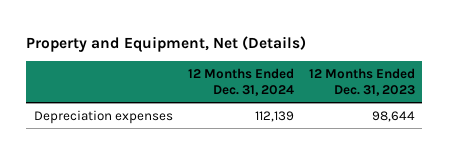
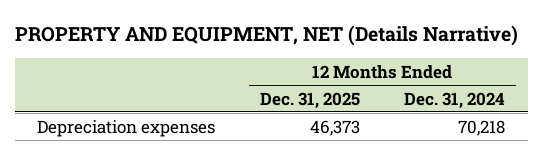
[26,35,307,52] Property and Equipment, Net (Details) -> [14,25,518,47] PROPERTY AND EQUIPMENT, NET (Details Narrative)
[308,67,415,97] 12 Months Ended Dec. 31, 2023 -> none
none -> [259,91,360,109] Dec. 31, 2025
[254,110,294,122] 112,139 -> [458,119,506,136] 70,218

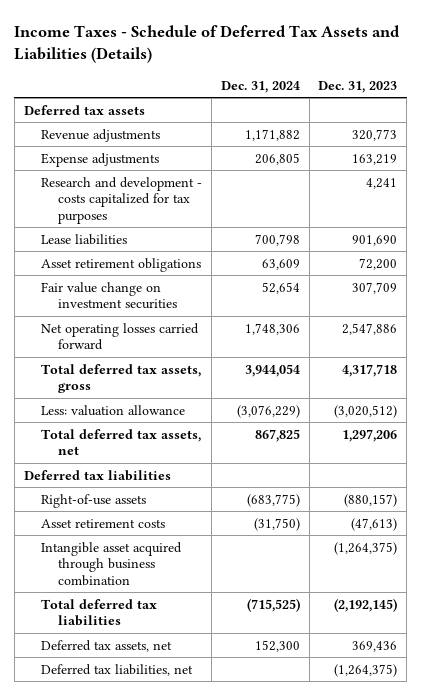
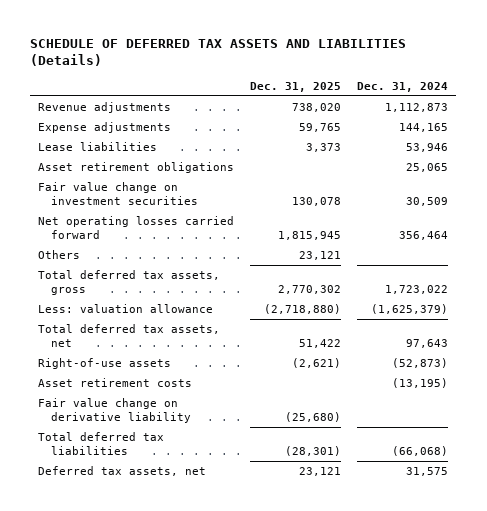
[14,24,401,63] Income Taxes - Schedule of Deferred Tax Assets and Liabilities (Details) -> [30,38,407,66] SCHEDULE OF DEFERRED TAX ASSETS AND LIABILITIES (Details)
[318,80,398,93] Dec. 31, 2023 -> none
none -> [250,81,342,92] Dec. 31, 2025
[23,104,145,115] Deferred tax assets -> none
[41,176,203,224] Research and development - costs capitalized for tax purposes -> none
[23,469,171,481] Deferred tax liabilities -> none
[41,541,183,586] Intangible asset acquired through business combination -> none
[41,663,194,676] Deferred tax liabilities, net -> none
[244,128,300,141] 1,171,882 -> [385,103,449,113] 1,112,873
[254,152,300,165] 206,805 -> [399,123,449,133] 144,165
[254,233,300,246] 700,798 -> [406,143,449,153] 53,946
[261,258,300,270] 63,609 -> [406,163,449,173] 25,065
[261,281,300,294] 52,654 -> [406,197,449,207] 30,509
[244,322,300,335] 1,748,306 -> [399,231,449,241] 356,464
none -> [38,250,81,260] Others
[244,363,300,377] 3,944,054 -> [385,285,449,295] 1,723,022
[236,404,300,418] (3,076,229) -> [371,304,449,315] (1,625,379)
[254,428,300,442] 867,825 -> [406,339,449,349] 97,643
[246,493,300,507] (683,775) -> [392,358,449,369] (52,873)
[253,517,300,531] (31,750) -> [392,378,449,389] (13,195)
none -> [38,398,191,424] Fair value change on derivative liability
[246,597,300,612] (715,525) -> [392,446,449,457] (66,068)
[254,639,300,652] 152,300 -> [406,467,449,477] 31,575

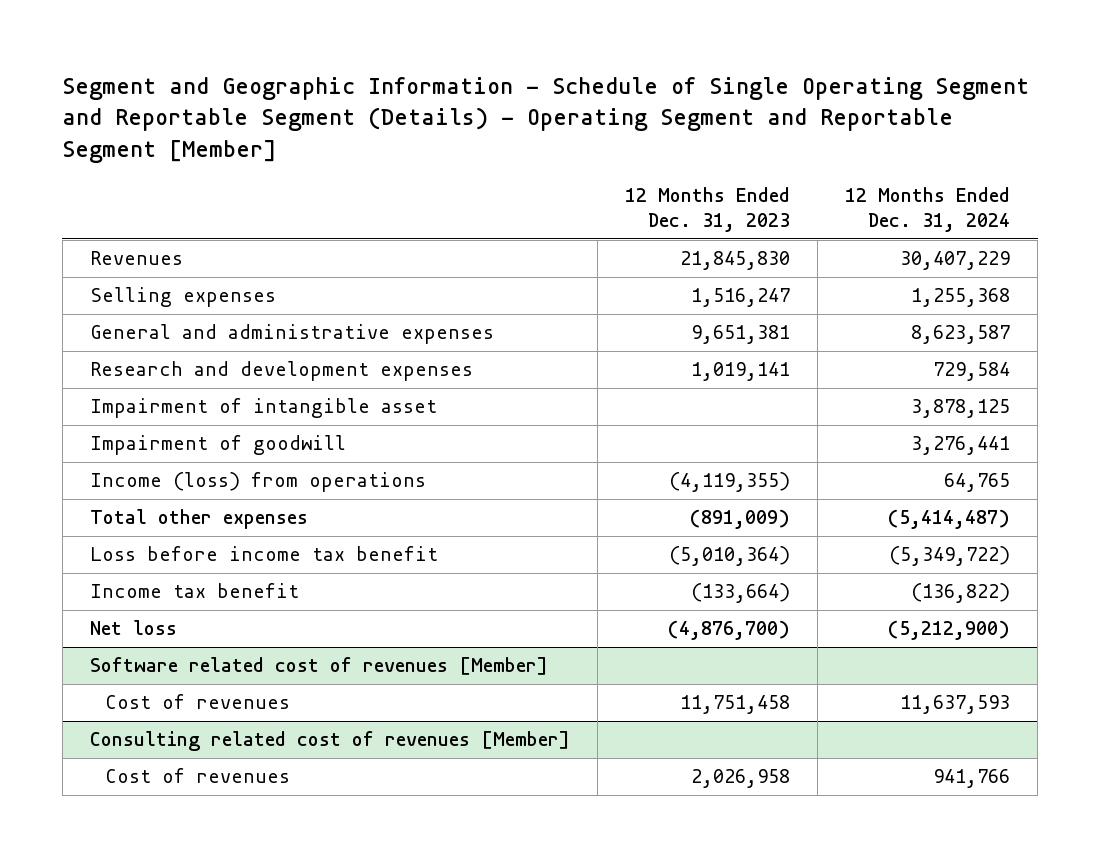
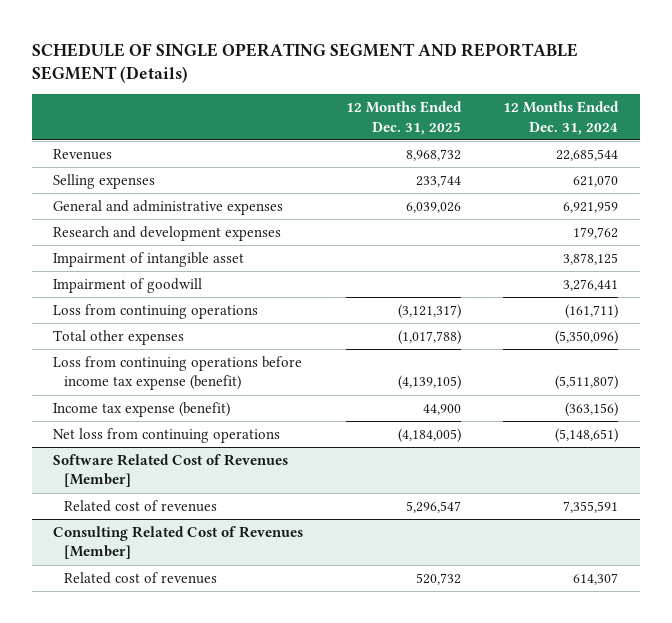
[62,76,1030,163] Segment and Geographic Information - Schedule of Single Operating Segment and Reportable Segment (Details) - Operating Segment and Reportable Segment [Member] -> [32,42,579,84] SCHEDULE OF SINGLE OPERATING SEGMENT AND REPORTABLE SEGMENT (Details)
[625,187,791,233] 12 Months Ended Dec. 31, 2023 -> none
none -> [345,101,462,135] 12 Months Ended Dec. 31, 2025
[900,251,1011,271] 30,407,229 -> [556,149,619,162] 22,685,544
[911,288,1011,308] 1,255,368 -> [573,175,619,188] 621,070
[911,325,1011,345] 8,623,587 -> [563,201,619,214] 6,921,959
[933,362,1011,382] 729,584 -> [573,227,619,240] 179,762
[89,620,177,636] Net loss -> none
[89,472,426,493] Income (loss) from operations -> [53,304,259,320] Loss from continuing operations
[944,473,1011,493] 64,765 -> [565,304,619,320] (161,711)
[888,509,1011,530] (5,414,487) -> [555,330,619,346] (5,350,096)
[89,546,438,562] Loss before income tax benefit -> [53,356,303,391] Loss from continuing operations before income tax expense (benefit)
[889,546,1011,567] (5,349,722) -> [555,375,619,391] (5,511,807)
[89,583,299,599] Income tax benefit -> [53,402,231,418] Income tax expense (benefit)
[911,583,1011,604] (136,822) -> [565,402,619,418] (363,156)
none -> [53,428,281,444] Net loss from continuing operations
[89,657,548,676] Software related cost of revenues [Member] -> [53,454,289,488] Software Related Cost of Revenues [Member]
[105,694,291,710] Cost of revenues -> [64,500,218,513] Related cost of revenues
[900,695,1011,715] 11,637,593 -> [563,501,619,514] 7,355,591
[89,731,570,752] Consulting related cost of revenues [Member] -> [53,526,304,560] Consulting Related Cost of Revenues [Member]
[105,768,291,784] Cost of revenues -> [64,572,218,585] Related cost of revenues
[933,769,1011,789] 941,766 -> [573,573,619,586] 614,307

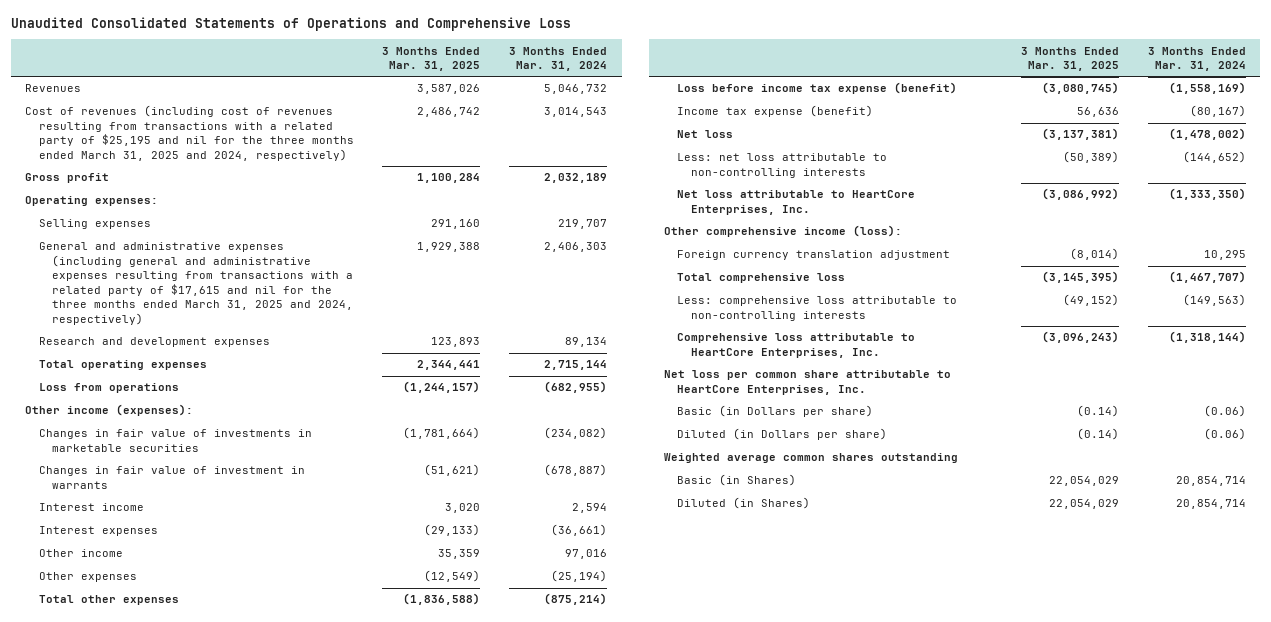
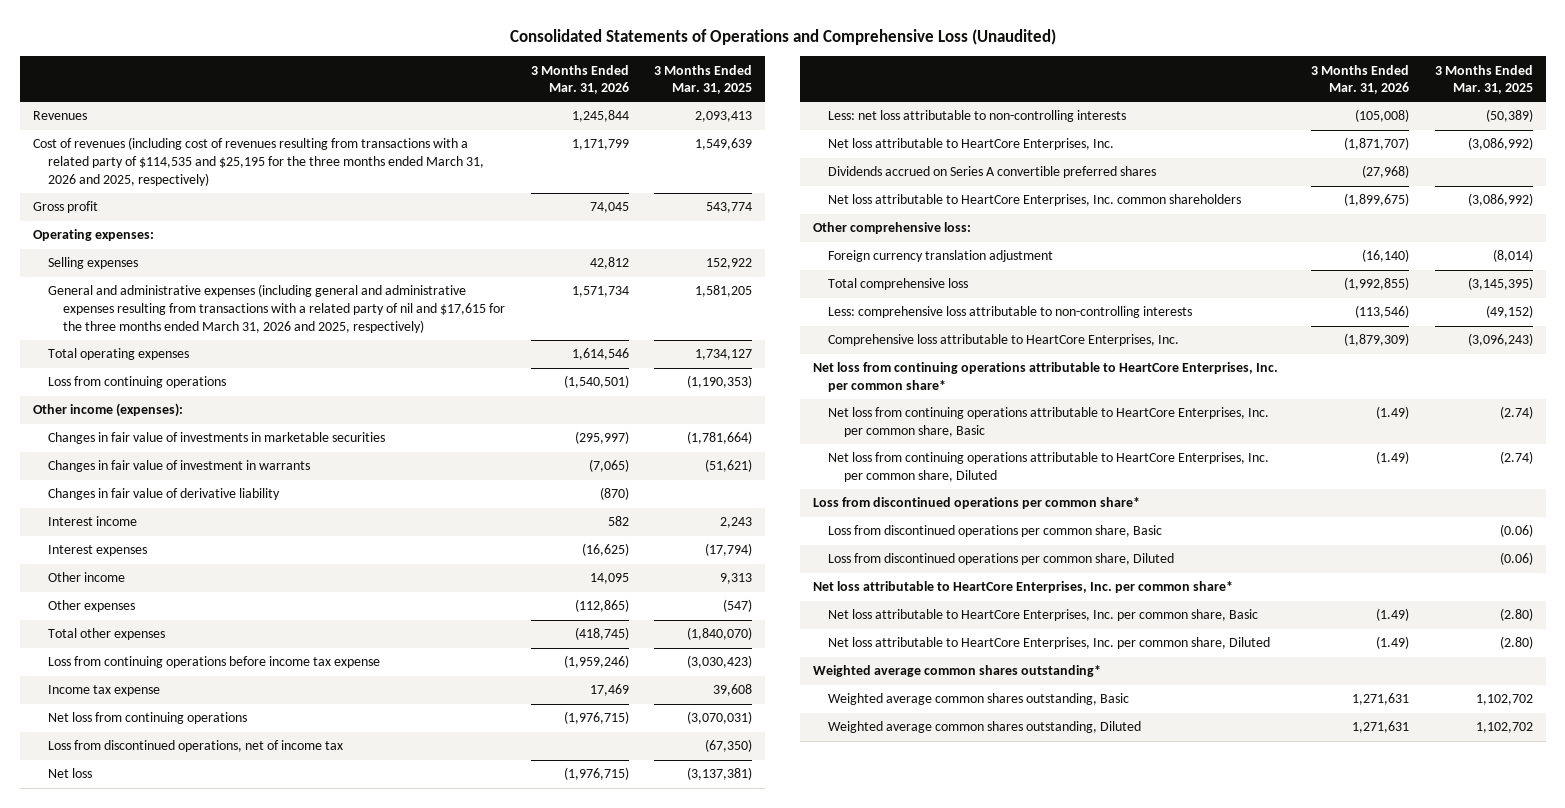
[10,16,571,31] Unaudited Consolidated Statements of Operations and Comprehensive Loss -> [509,28,1056,45] Consolidated Statements of Operations and Comprehensive Loss (Unaudited)
[509,46,608,71] 3 Months Ended Mar. 31, 2024 -> none
none -> [530,64,629,95] 3 Months Ended Mar. 31, 2026
[417,84,481,95] 3,587,026 -> [695,111,753,123] 2,093,413
[24,105,354,161] Cost of revenues (including cost of revenues resulting from transactions with a related party of $25,195 and nil for the three months ended March 31, 2025 and 2024, respectively) -> [32,137,484,186] Cost of revenues (including cost of revenues resulting from transactions with a related party of $114,535 and $25,195 for the three months ended March 31, 2026 and 2025, respectively)
[417,107,481,118] 2,486,742 -> [695,138,753,151] 1,549,639
[417,173,481,184] 1,100,284 -> [706,202,753,214] 543,774
[38,337,270,348] Research and development expenses -> none
[431,219,481,230] 291,160 -> [706,258,753,270] 152,922
[38,242,354,325] General and administrative expenses (including general and administrative expenses resulting from transactions with a related party of $17,615 and nil for the three months ended March 31, 2025 and 2024, respectively) -> [47,284,506,333] General and administrative expenses (including general and administrative expenses resulting from transactions with a related party of nil and $17,615 for the three months ended March 31, 2026 and 2025, respectively)
[417,242,481,253] 1,929,388 -> [695,285,753,298] 1,581,205
[417,360,481,371] 2,344,441 -> [695,349,753,361] 1,734,127
[38,383,179,394] Loss from operations -> [47,376,226,389] Loss from continuing operations
[403,381,481,394] (1,244,157) -> [687,375,753,389] (1,190,353)
none -> [47,488,280,501] Changes in fair value of derivative liability
[445,503,481,514] 3,020 -> [720,517,753,529] 2,243
[424,524,481,537] (29,133) -> [705,543,753,557] (17,794)
[438,549,481,560] 35,359 -> [720,573,753,585] 9,313
[424,570,481,583] (12,549) -> [723,599,753,613] (547)
[403,593,481,606] (1,836,588) -> [687,627,753,641] (1,840,070)
[677,82,958,95] Loss before income tax expense (benefit) -> [47,656,380,669] Loss from continuing operations before income tax expense
[1042,82,1120,95] (3,080,745) -> [687,655,753,669] (3,030,423)
[677,105,874,118] Income tax expense (benefit) -> [47,685,160,697] Income tax expense
[1077,107,1120,118] 56,636 -> [713,684,753,697] 39,608
none -> [47,712,247,725] Net loss from continuing operations
none -> [47,740,343,753] Loss from discontinued operations, net of income tax
none -> [828,166,1157,179] Dividends accrued on Series A convertible preferred shares
none -> [828,194,1242,207] Net loss attributable to HeartCore Enterprises, Inc. common shareholders
[663,225,902,238] Other comprehensive income (loss): -> [813,222,972,235] Other comprehensive loss:
none -> [813,362,1279,393] Net loss from continuing operations attributable to HeartCore Enterprises, Inc. per common share*
none -> [828,407,1270,438] Net loss from continuing operations attributable to HeartCore Enterprises, Inc. per common share, Basic
none -> [828,452,1270,483] Net loss from continuing operations attributable to HeartCore Enterprises, Inc. per common share, Diluted
none -> [813,497,1141,510] Loss from discontinued operations per common share*
none -> [828,525,1163,538] Loss from discontinued operations per common share, Basic
none -> [828,553,1175,566] Loss from discontinued operations per common share, Diluted
[663,370,951,395] Net loss per common share attributable to HeartCore Enterprises, Inc. -> [813,581,1234,594] Net loss attributable to HeartCore Enterprises, Inc. per common share*
[677,405,874,418] Basic (in Dollars per share) -> [828,609,1259,622] Net loss attributable to HeartCore Enterprises, Inc. per common share, Basic
[1077,405,1120,418] (0.14) -> [1499,608,1533,622] (2.80)
[677,428,888,441] Diluted (in Dollars per share) -> [828,637,1271,650] Net loss attributable to HeartCore Enterprises, Inc. per common share, Diluted
[1077,428,1120,441] (0.14) -> [1499,636,1533,650] (2.80)
[663,453,958,464] Weighted average common shares outstanding -> [813,665,1102,678] Weighted average common shares outstanding*
[677,474,797,487] Basic (in Shares) -> [828,693,1130,706] Weighted average common shares outstanding, Basic
[1049,476,1120,487] 22,054,029 -> [1475,694,1533,706] 1,102,702
[677,497,811,510] Diluted (in Shares) -> [828,721,1142,734] Weighted average common shares outstanding, Diluted
[1049,499,1120,510] 22,054,029 -> [1475,722,1533,734] 1,102,702

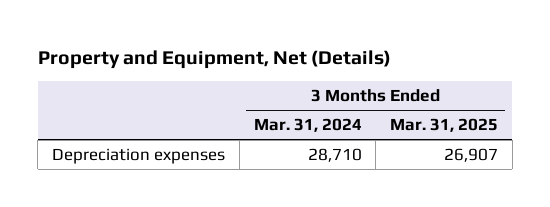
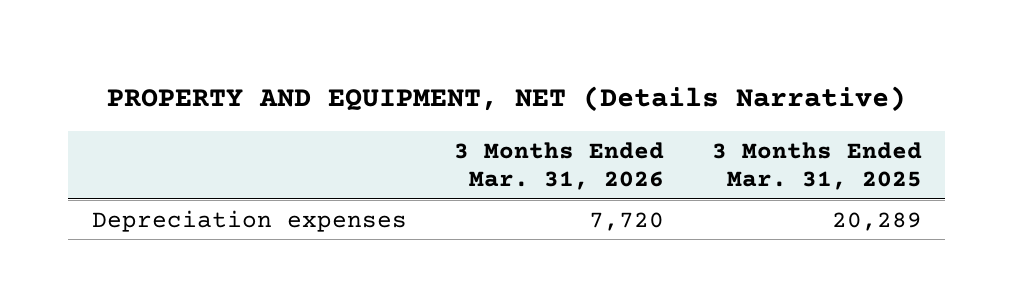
[37,49,391,69] Property and Equipment, Net (Details) -> [106,86,906,113] PROPERTY AND EQUIPMENT, NET (Details Narrative)
[253,118,362,133] Mar. 31, 2024 -> none
none -> [454,141,665,190] 3 Months Ended Mar. 31, 2026
[444,148,499,163] 26,907 -> [831,211,922,231] 20,289

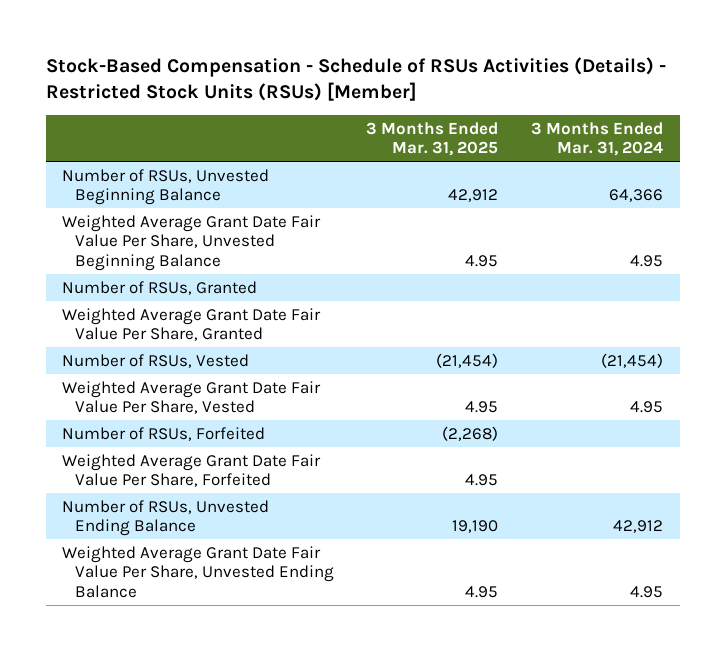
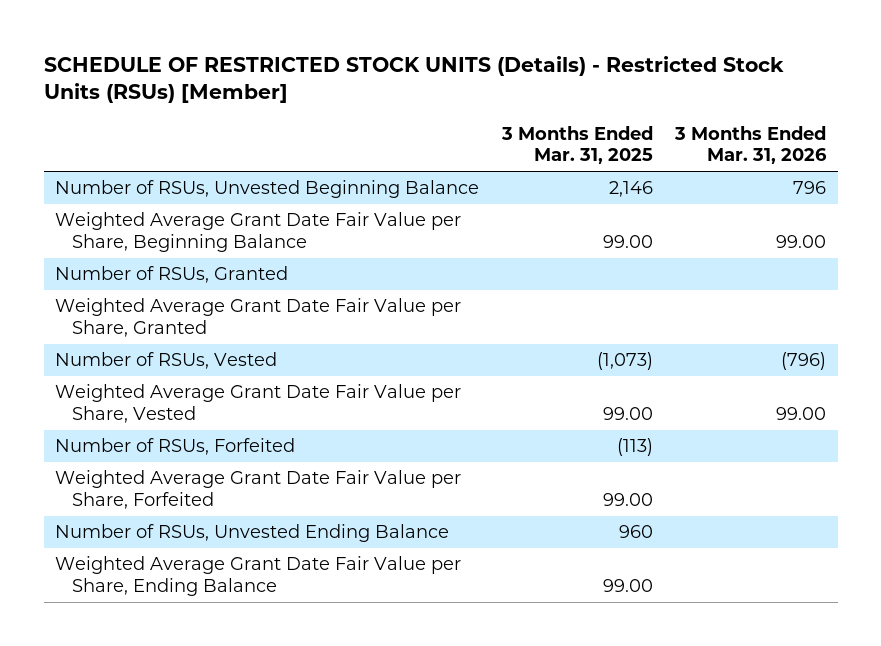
[45,57,666,102] Stock-Based Compensation - Schedule of RSUs Activities (Details) - Restricted Stock Units (RSUs) [Member] -> [43,55,784,104] SCHEDULE OF RESTRICTED STOCK UNITS (Details) - Restricted Stock Units (RSUs) [Member]
[531,121,664,157] 3 Months Ended Mar. 31, 2024 -> none
none -> [674,125,828,165] 3 Months Ended Mar. 31, 2026
[448,189,499,203] 42,912 -> [608,181,653,198] 2,146
[62,214,322,271] Weighted Average Grant Date Fair Value Per Share, Unvested Beginning Balance -> [54,212,461,252] Weighted Average Grant Date Fair Value per Share, Beginning Balance
[465,254,499,267] 4.95 -> [602,234,653,248] 99.00
[62,307,322,342] Weighted Average Grant Date Fair Value Per Share, Granted -> [54,298,461,337] Weighted Average Grant Date Fair Value per Share, Granted
[436,352,499,368] (21,454) -> [596,352,653,371] (1,073)
[62,380,322,415] Weighted Average Grant Date Fair Value Per Share, Vested -> [54,384,461,423] Weighted Average Grant Date Fair Value per Share, Vested
[465,401,499,414] 4.95 -> [602,406,653,420] 99.00
[442,425,499,441] (2,268) -> [616,438,653,457] (113)
[62,453,322,488] Weighted Average Grant Date Fair Value Per Share, Forfeited -> [54,470,461,509] Weighted Average Grant Date Fair Value per Share, Forfeited
[465,474,499,487] 4.95 -> [602,492,653,506] 99.00
[452,520,499,534] 19,190 -> [618,525,653,539] 960
[62,545,334,598] Weighted Average Grant Date Fair Value Per Share, Unvested Ending Balance -> [54,556,461,596] Weighted Average Grant Date Fair Value per Share, Ending Balance
[465,585,499,598] 4.95 -> [602,578,653,592] 99.00

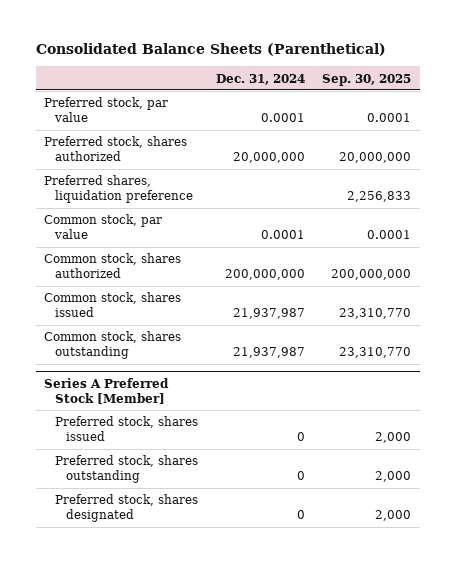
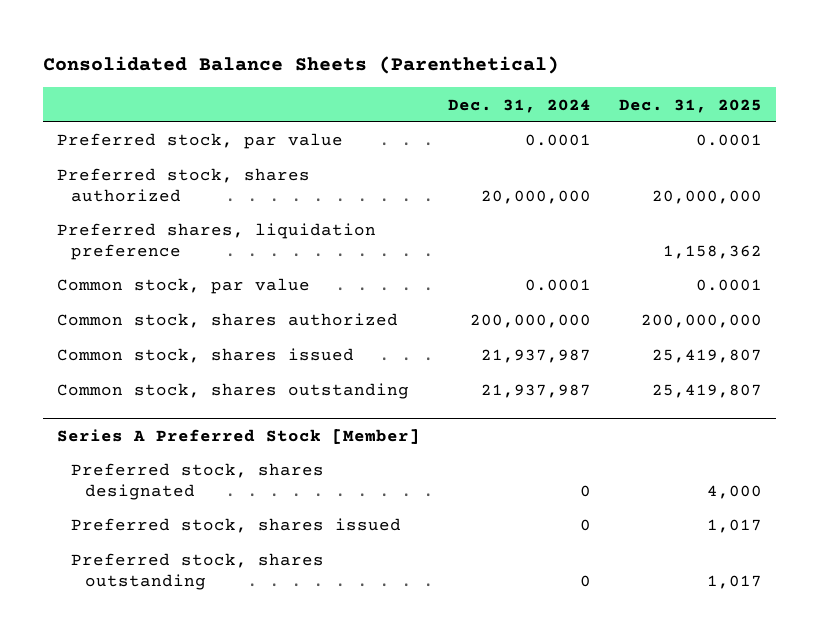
[322,73,412,86] Sep. 30, 2025 -> none
none -> [619,98,763,113] Dec. 31, 2025
[55,494,199,523] Preferred stock, shares designated -> [70,463,324,500] Preferred stock, shares designated

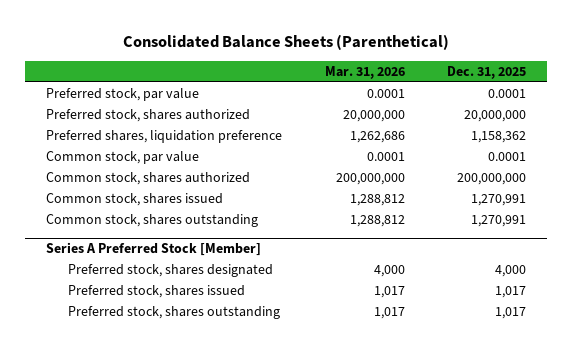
[448,98,592,113] Dec. 31, 2024 -> none
none -> [324,66,405,80] Mar. 31, 2026
[652,349,763,364] 25,419,807 -> [470,193,526,206] 1,270,991
[652,384,763,399] 25,419,807 -> [470,214,526,227] 1,270,991

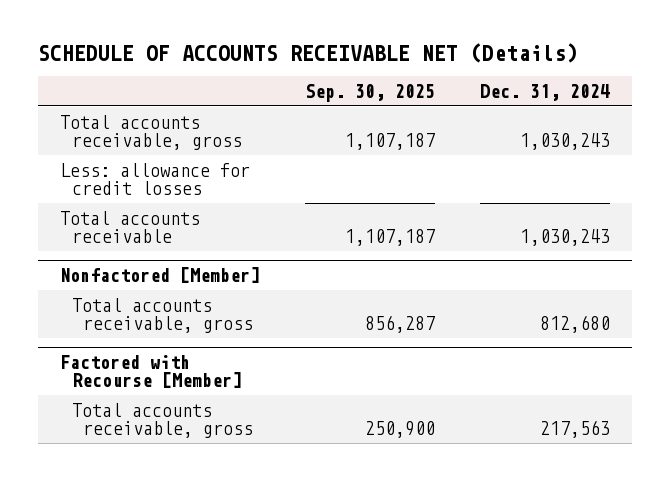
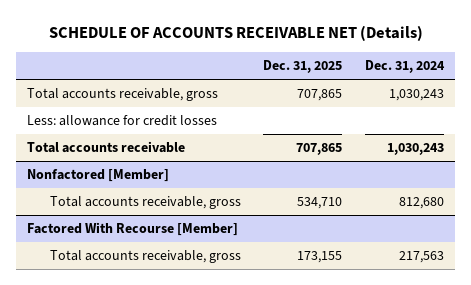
[305,83,436,102] Sep. 30, 2025 -> none
none -> [263,60,343,74] Dec. 31, 2025
[60,354,242,389] Factored with Recourse [Member] -> [27,222,239,237] Factored With Recourse [Member]

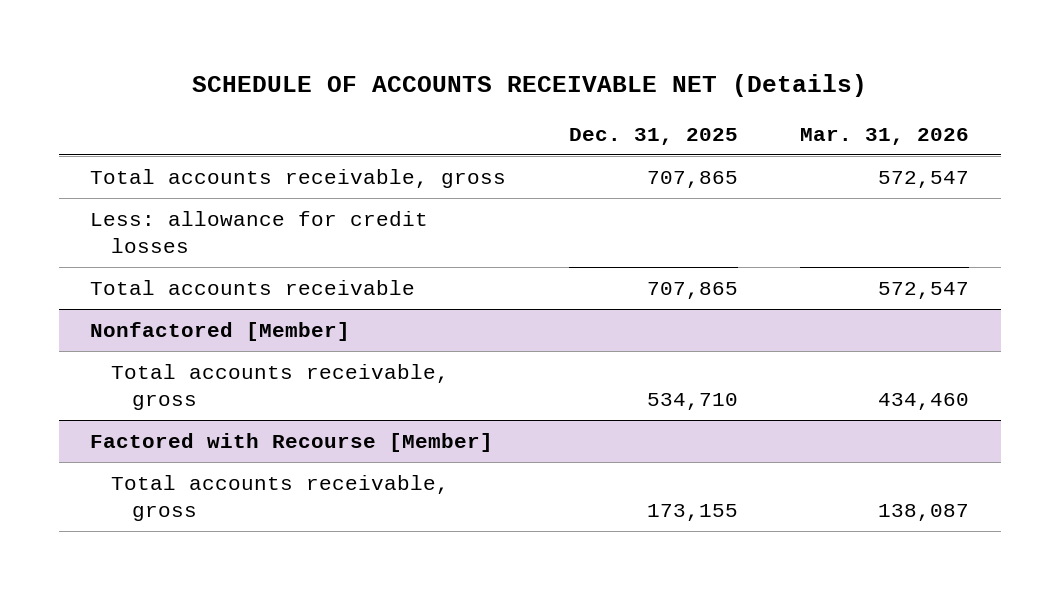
[364,60,445,74] Dec. 31, 2024 -> none
none -> [800,127,970,145] Mar. 31, 2026
[27,222,239,237] Factored With Recourse [Member] -> [90,432,494,452] Factored with Recourse [Member]

